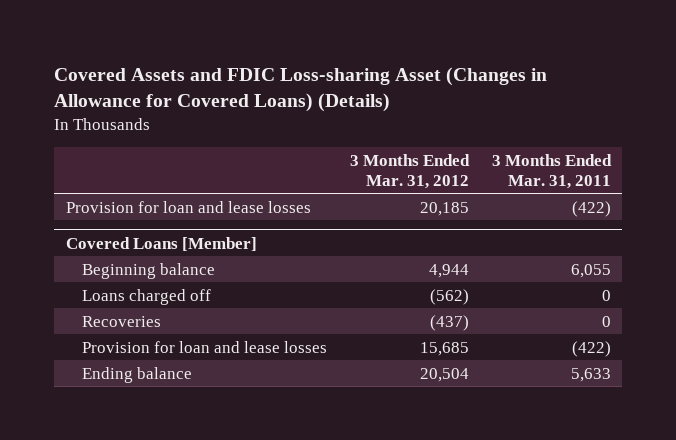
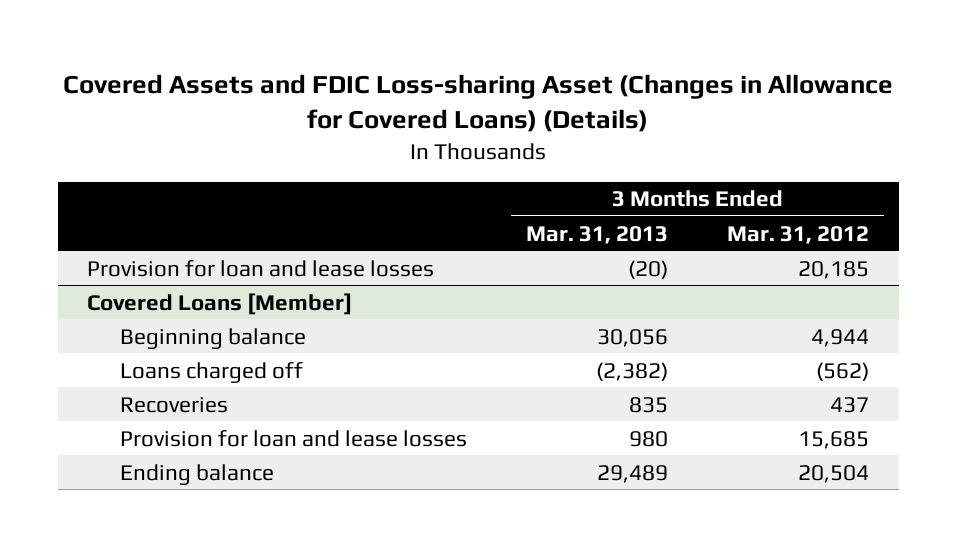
[491,153,612,189] 3 Months Ended Mar. 31, 2011 -> none
none -> [525,225,668,244] Mar. 31, 2013
[429,314,469,331] (437) -> [830,396,870,413] 437

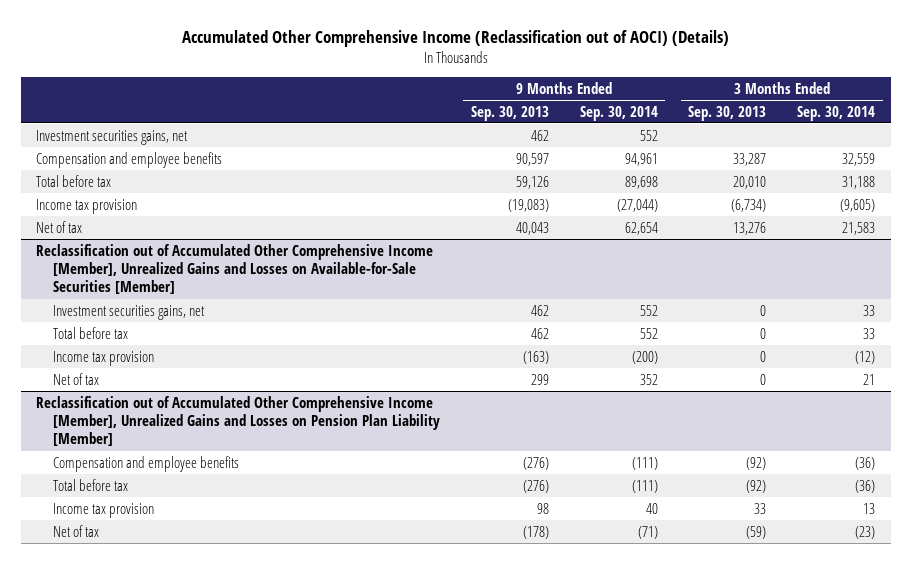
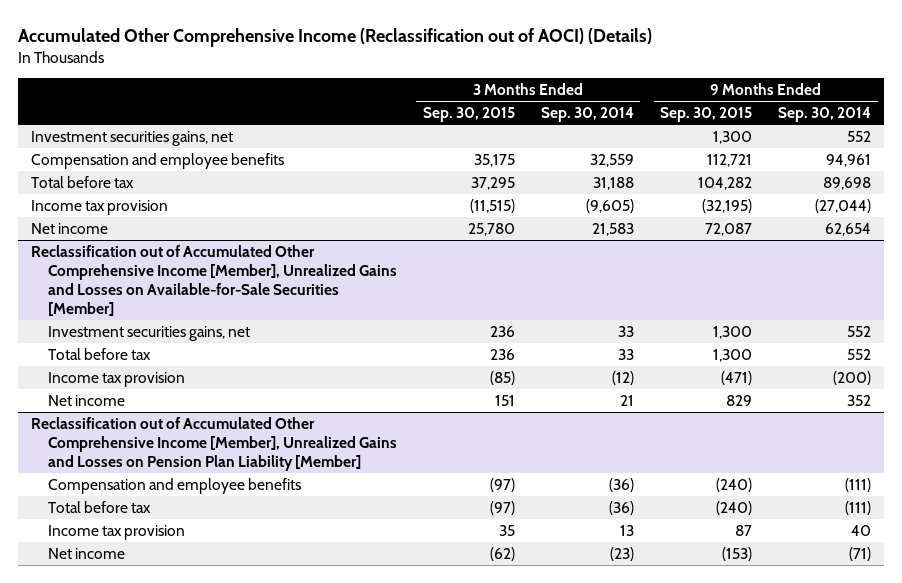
[470,105,549,121] Sep. 30, 2013 -> none
[688,105,767,121] Sep. 30, 2013 -> none
none -> [422,107,515,123] Sep. 30, 2015
none -> [660,107,753,123] Sep. 30, 2015
[36,220,83,233] Net of tax -> [30,222,108,234] Net income
[53,372,100,385] Net of tax -> [47,394,125,406] Net income
[53,524,100,537] Net of tax -> [47,547,125,559] Net income

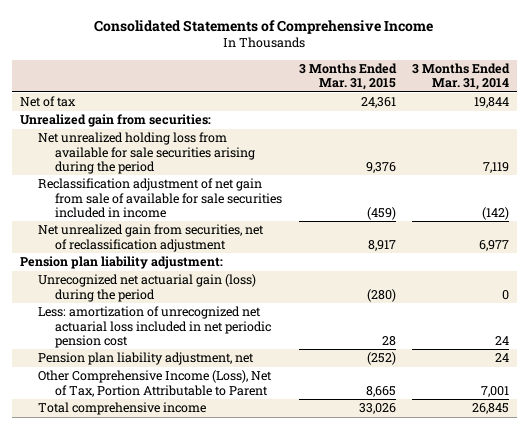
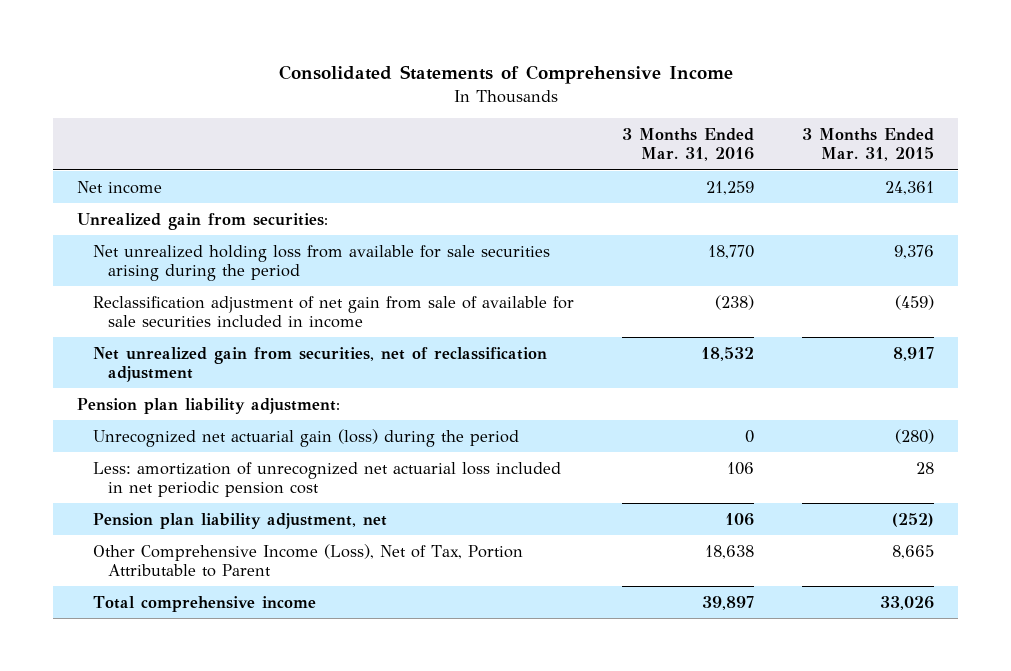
[412,63,511,91] 3 Months Ended Mar. 31, 2014 -> none
none -> [621,128,754,162] 3 Months Ended Mar. 31, 2016
[19,96,76,108] Net of tax -> [77,180,163,194] Net income

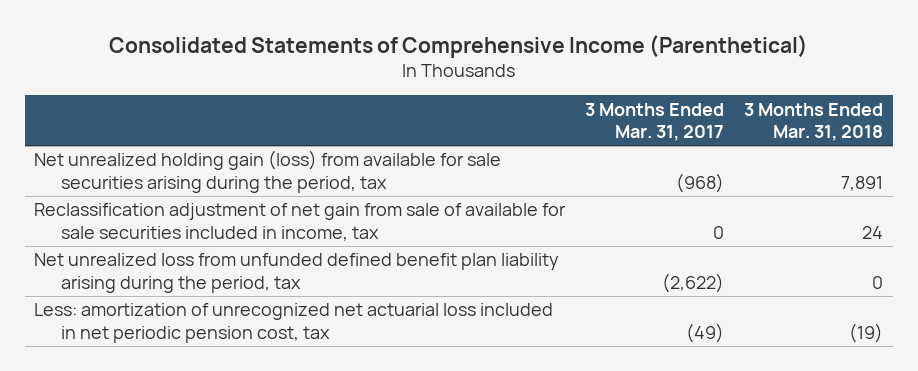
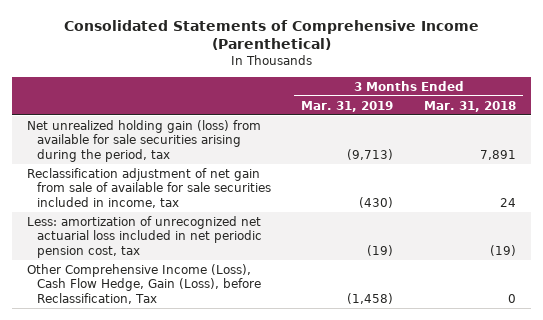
[585,102,725,142] 3 Months Ended Mar. 31, 2017 -> none
none -> [301,100,394,112] Mar. 31, 2019
[34,253,560,293] Net unrealized loss from unfunded defined benefit plan liability arising during the period, tax -> none
none -> [27,263,262,304] Other Comprehensive Income (Loss), Cash Flow Hedge, Gain (Loss), before Reclassification, Tax

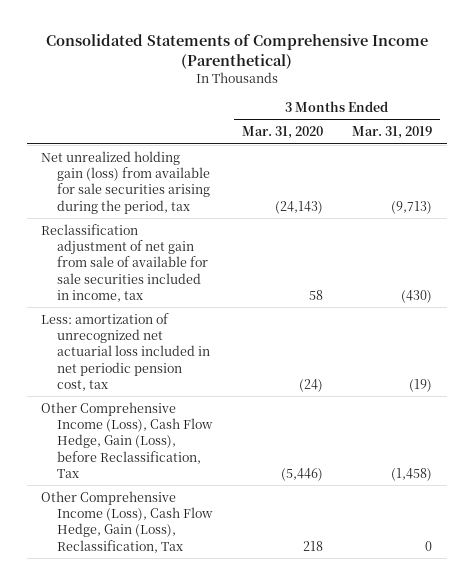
[423,100,516,112] Mar. 31, 2018 -> none
none -> [241,126,323,140] Mar. 31, 2020
none -> [41,490,214,553] Other Comprehensive Income (Loss), Cash Flow Hedge, Gain (Loss), Reclassification, Tax

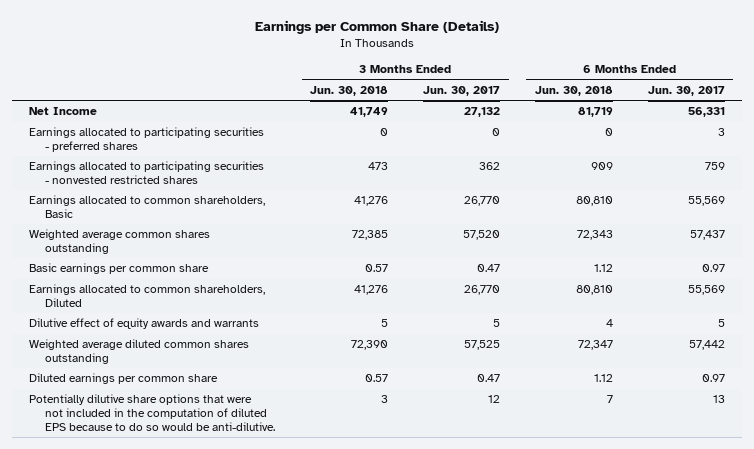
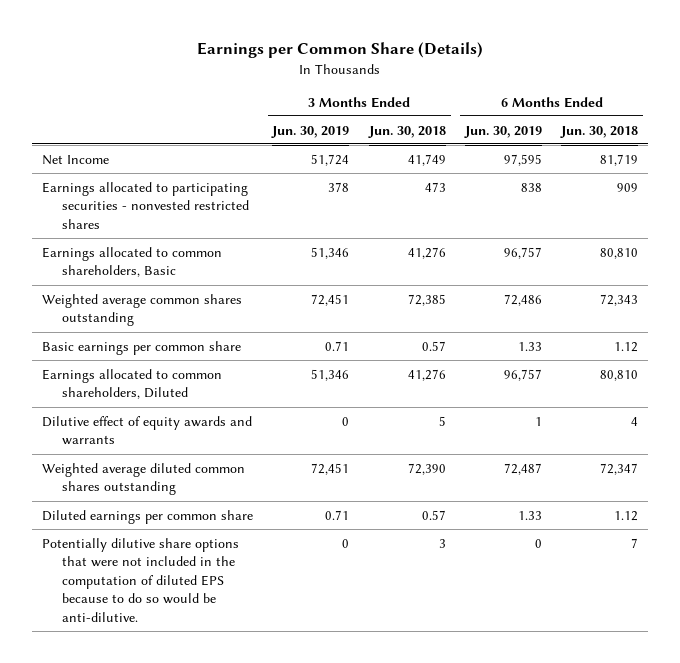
[423,85,501,96] Jun. 30, 2017 -> none
[647,85,725,96] Jun. 30, 2017 -> none
none -> [271,125,350,138] Jun. 30, 2019
none -> [464,125,543,138] Jun. 30, 2019
[29,127,265,153] Earnings allocated to participating securities - preferred shares -> none

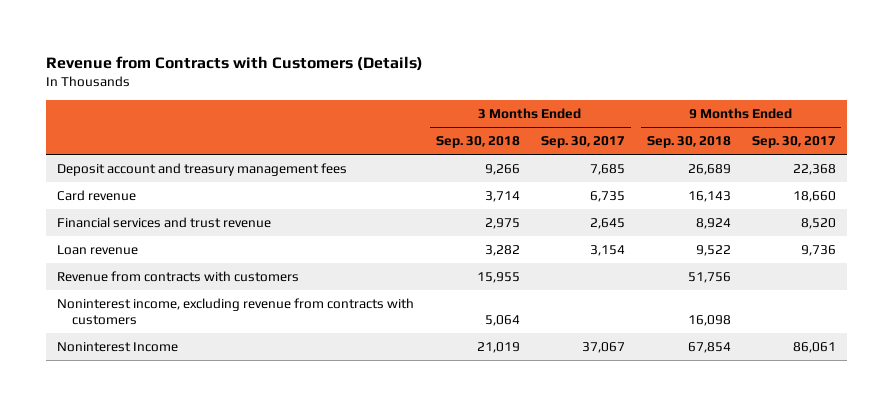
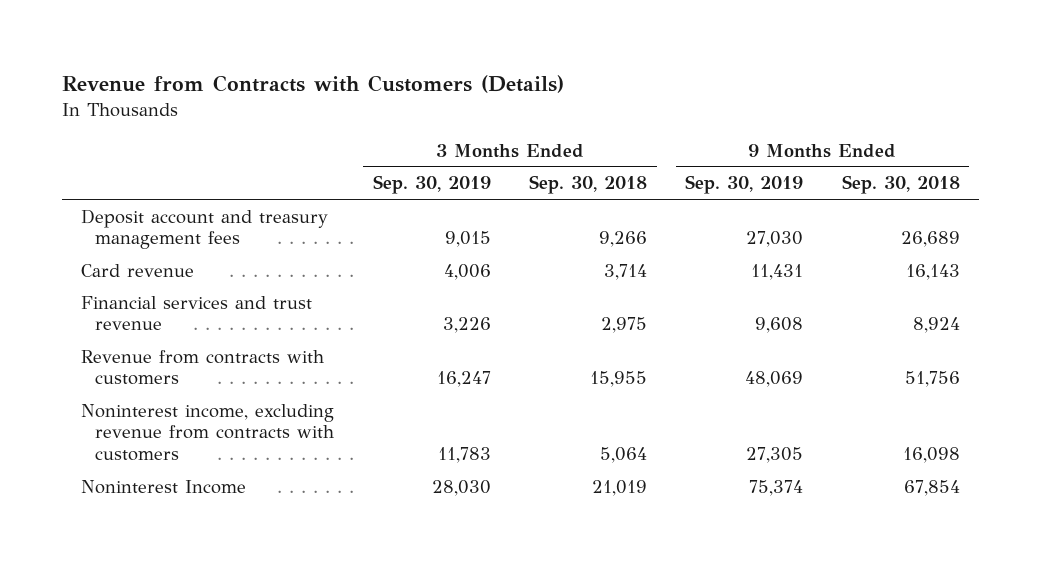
[541,135,626,148] Sep. 30, 2017 -> none
[752,135,837,148] Sep. 30, 2017 -> none
none -> [372,175,491,195] Sep. 30, 2019
none -> [685,175,804,195] Sep. 30, 2019
[57,244,139,255] Loan revenue -> none

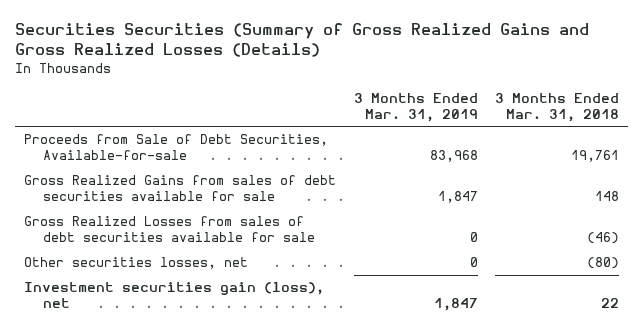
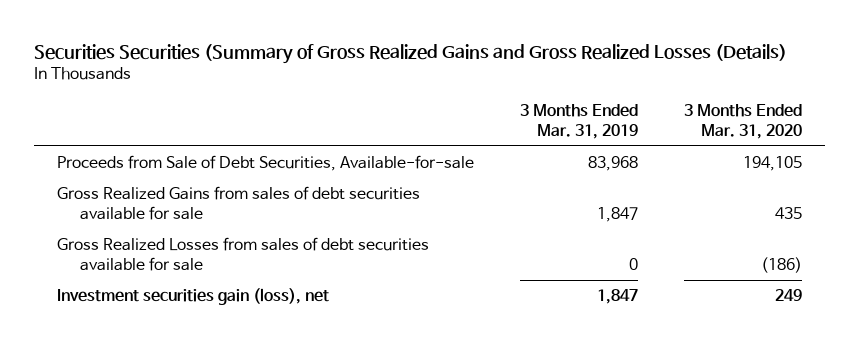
[495,93,620,123] 3 Months Ended Mar. 31, 2018 -> none
none -> [684,103,803,139] 3 Months Ended Mar. 31, 2020
[23,257,248,270] Other securities losses, net -> none

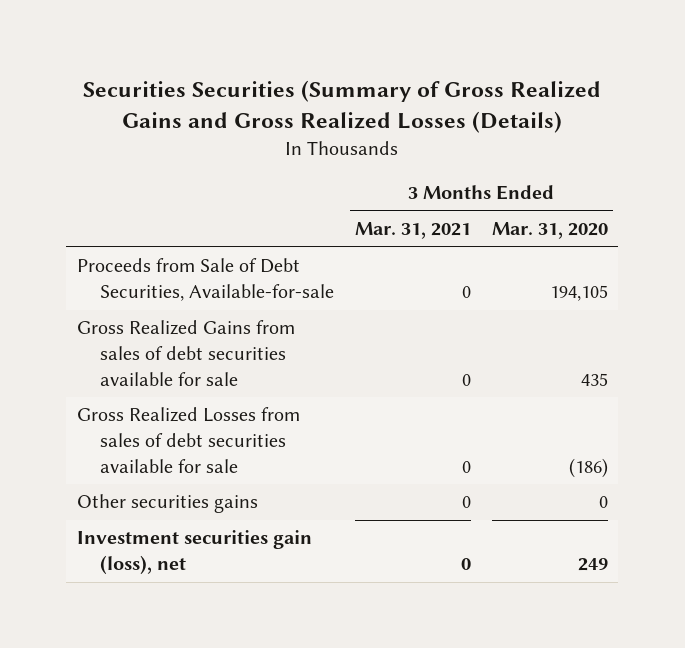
[519,103,638,139] 3 Months Ended Mar. 31, 2019 -> none
none -> [354,222,471,240] Mar. 31, 2021
none -> [76,494,258,514] Other securities gains

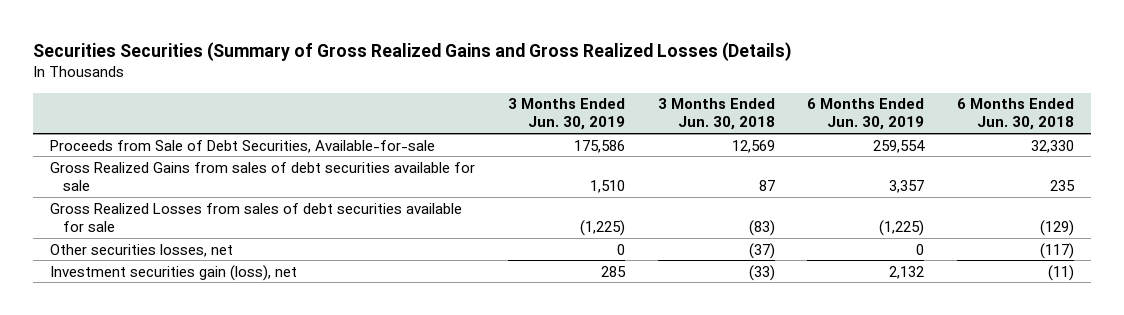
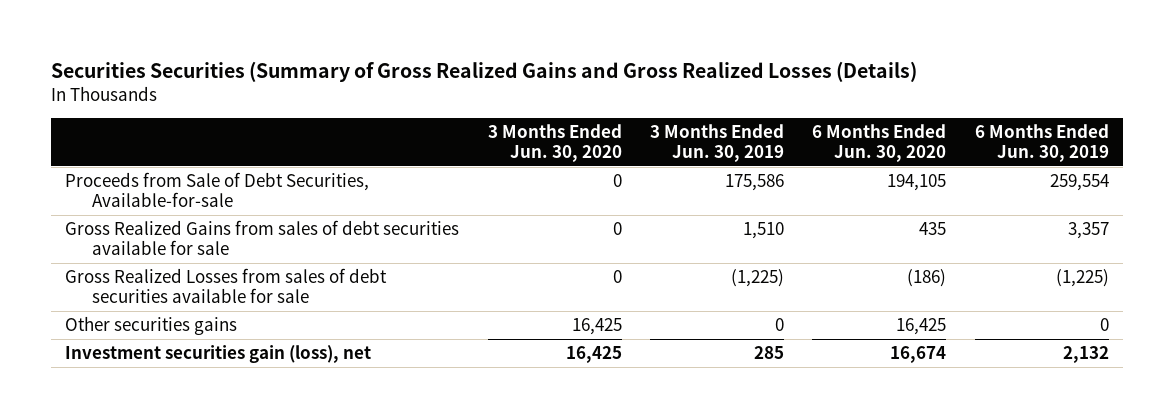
[657,98,775,131] 3 Months Ended Jun. 30, 2018 -> none
[957,98,1075,131] 6 Months Ended Jun. 30, 2018 -> none
none -> [487,124,622,163] 3 Months Ended Jun. 30, 2020
none -> [812,124,947,163] 6 Months Ended Jun. 30, 2020
[49,243,233,257] Other securities losses, net -> none
none -> [65,316,238,336] Other securities gains

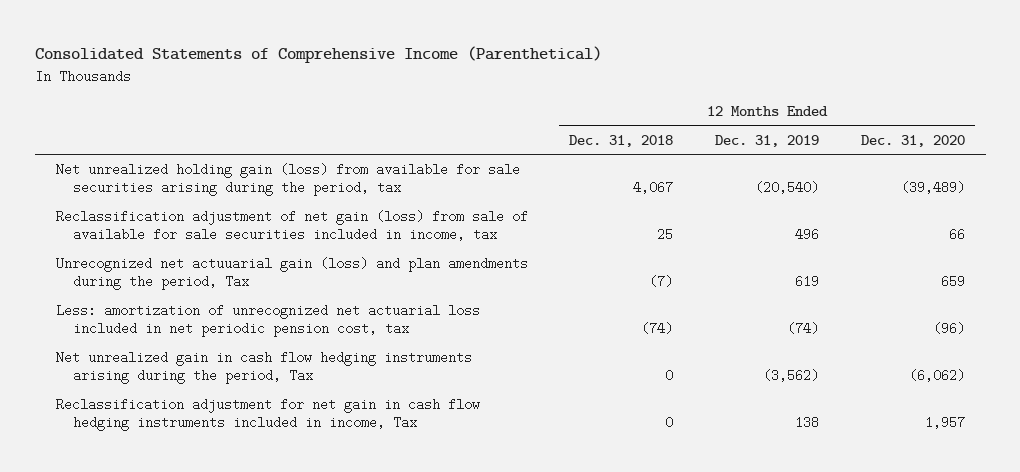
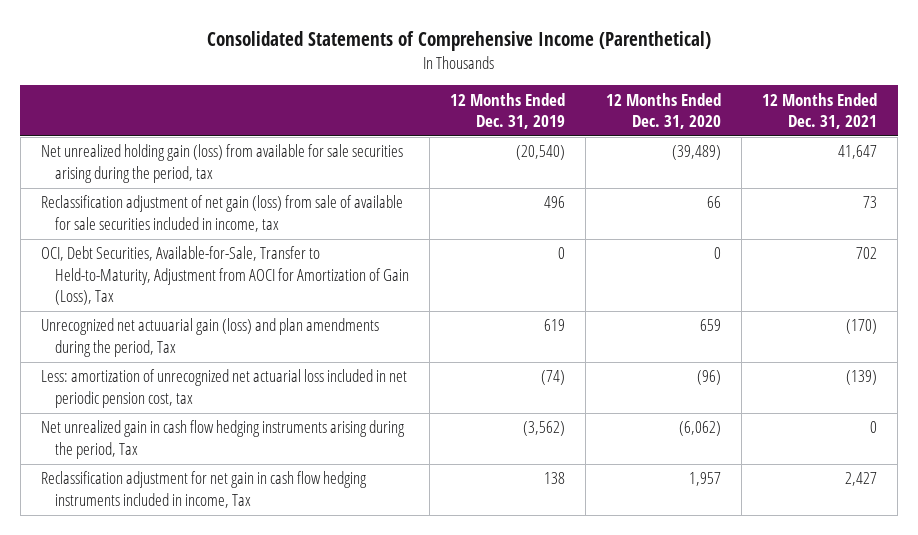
[569,134,674,147] Dec. 31, 2018 -> none
none -> [762,92,878,130] 12 Months Ended Dec. 31, 2021
none -> [40,246,410,306] OCI, Debt Securities, Available-for-Sale, Transfer to Held-to-Maturity, Adjustment from AOCI for Amortization of Gain (Loss), Tax

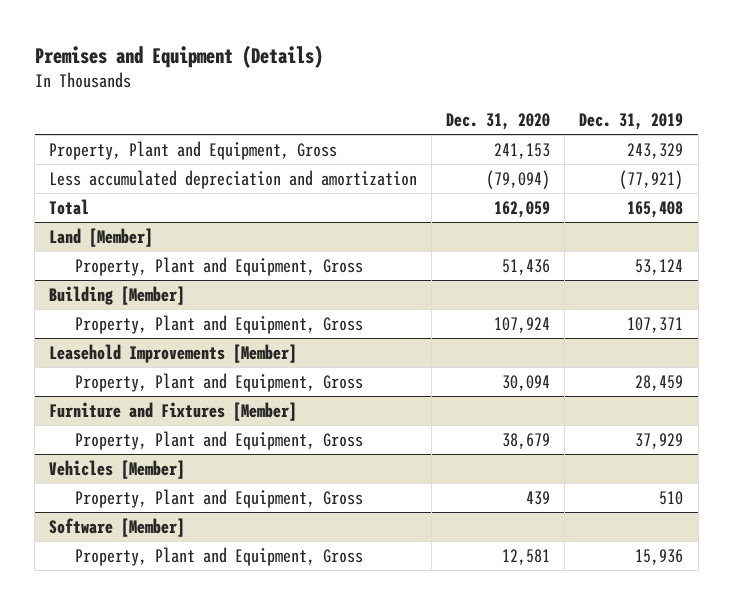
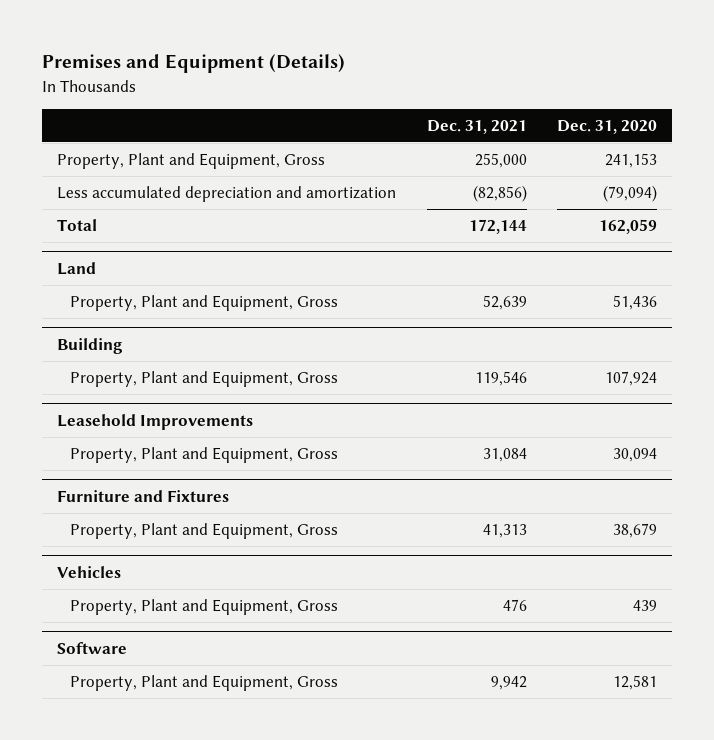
[579,112,684,130] Dec. 31, 2019 -> none
none -> [426,119,527,134] Dec. 31, 2021
[49,227,154,247] Land [Member] -> [57,261,97,275] Land
[49,285,186,305] Building [Member] -> [57,337,124,354] Building
[49,343,298,363] Leasehold Improvements [Member] -> [57,413,254,430] Leasehold Improvements
[49,401,298,421] Furniture and Fixtures [Member] -> [57,489,230,502] Furniture and Fixtures
[49,459,186,479] Vehicles [Member] -> [57,565,122,578] Vehicles
[49,517,186,537] Software [Member] -> [57,641,128,654] Software

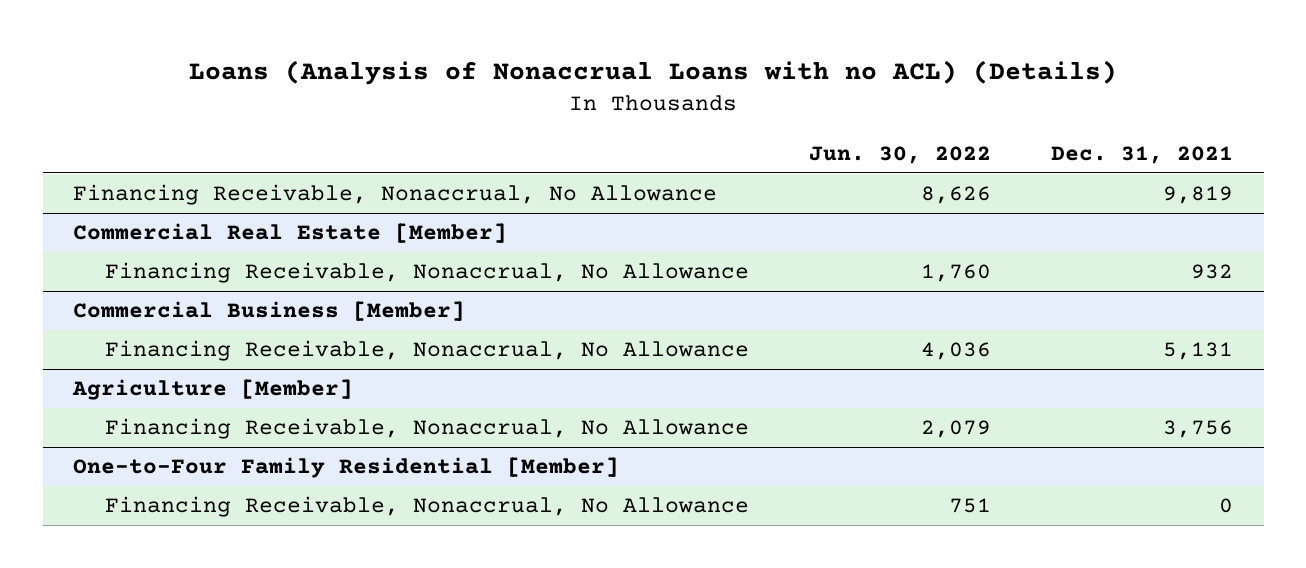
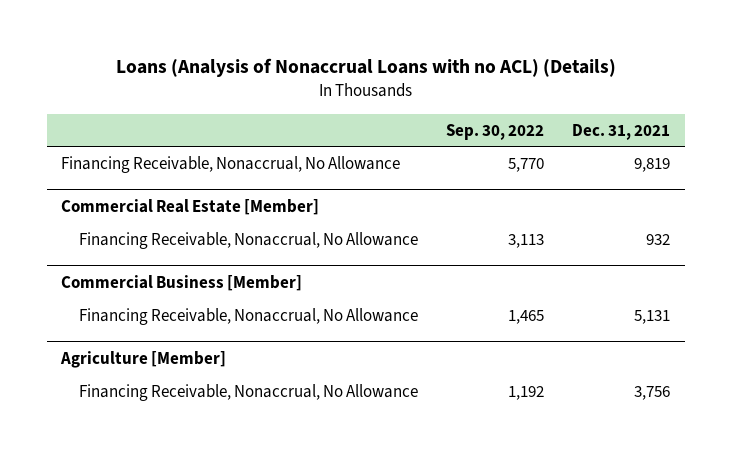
[809,145,992,164] Jun. 30, 2022 -> none
none -> [446,123,545,140] Sep. 30, 2022
[72,457,619,479] One-to-Four Family Residential [Member] -> none
[104,496,749,518] Financing Receivable, Nonaccrual, No Allowance -> none

